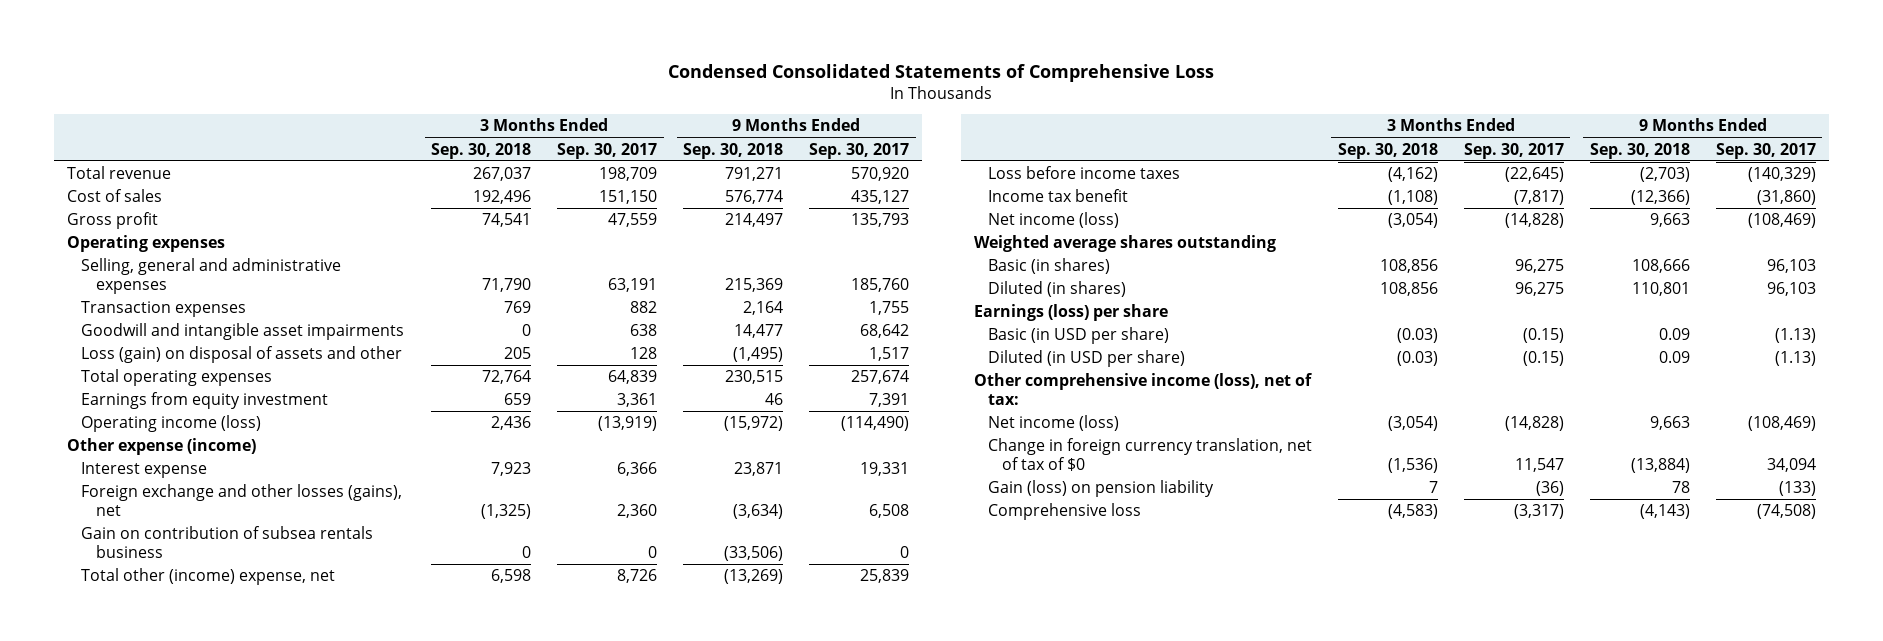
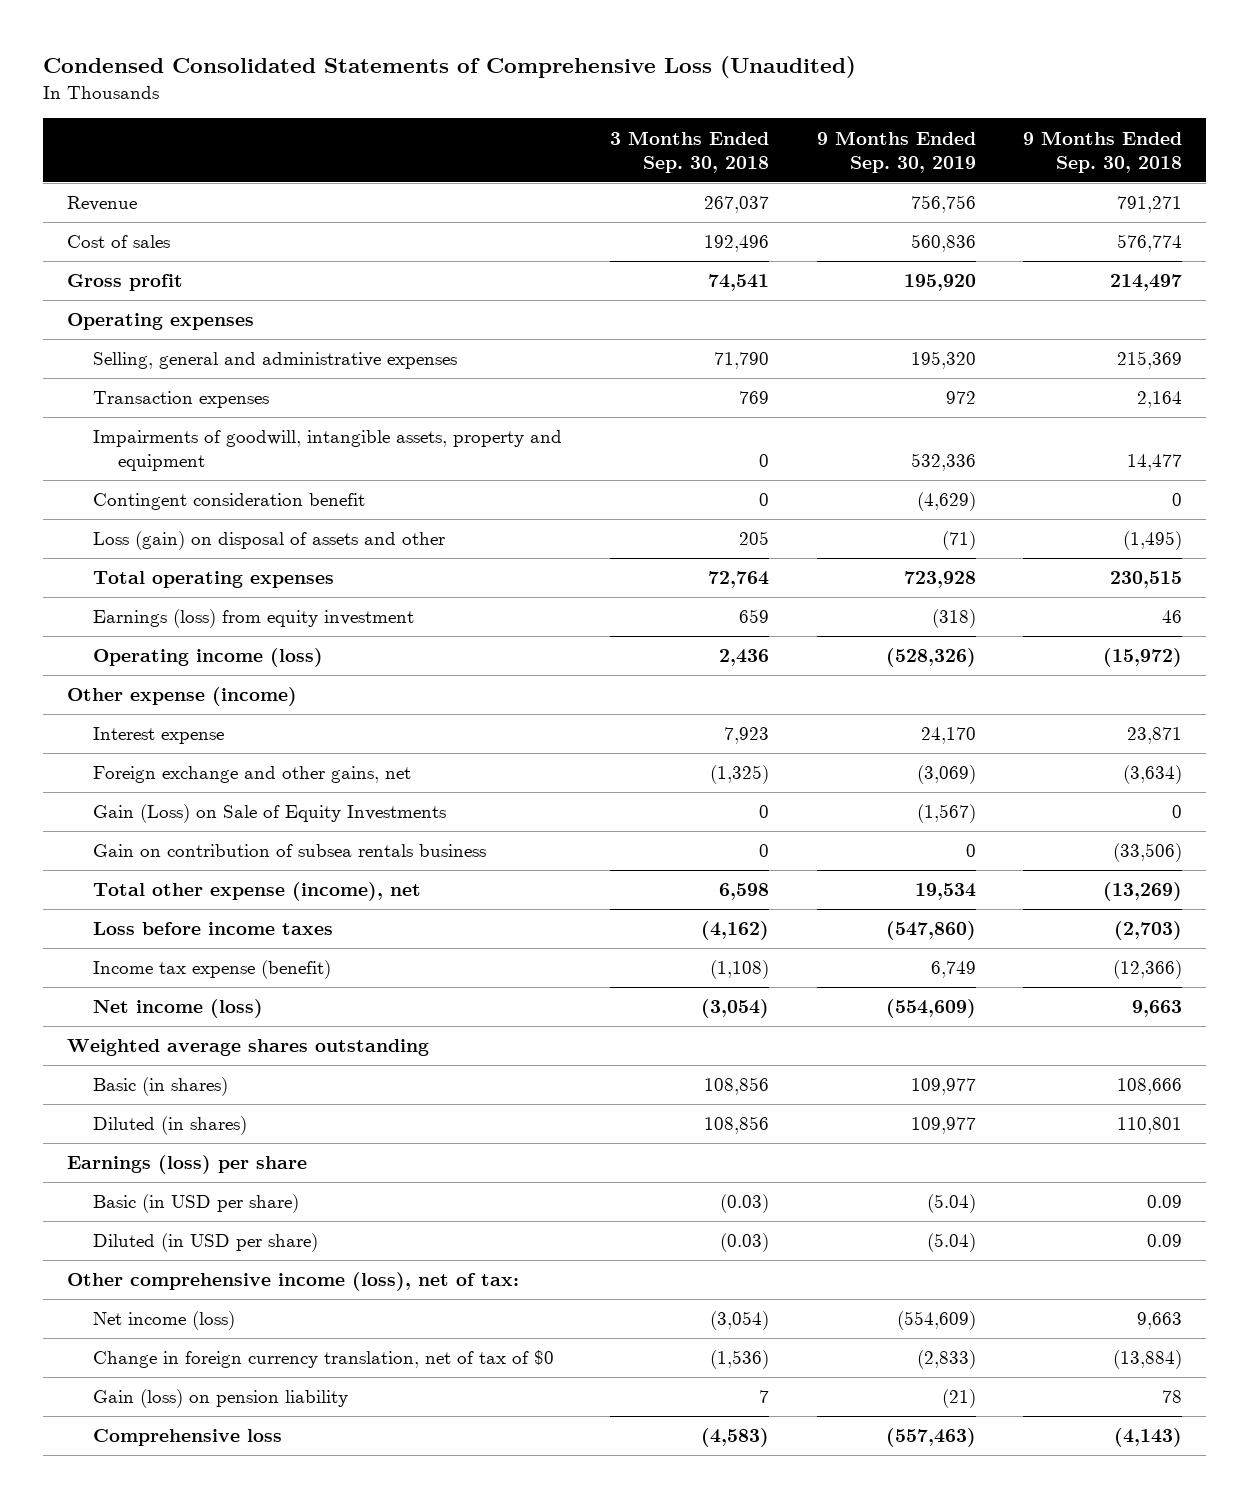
[668,63,1215,82] Condensed Consolidated Statements of Comprehensive Loss -> [43,56,857,79] Condensed Consolidated Statements of Comprehensive Loss (Unaudited)
[557,142,658,159] Sep. 30, 2017 -> none
[809,142,910,159] Sep. 30, 2017 -> none
none -> [816,130,976,173] 9 Months Ended Sep. 30, 2019
[66,166,171,180] Total revenue -> [67,196,138,212] Revenue
[81,323,405,341] Goodwill and intangible asset impairments -> [92,430,562,472] Impairments of goodwill, intangible assets, property and equipment
none -> [92,493,365,511] Contingent consideration benefit
[81,392,329,410] Earnings from equity investment -> [92,609,414,629] Earnings (loss) from equity investment
[81,484,403,516] Foreign exchange and other losses (gains), net -> [92,766,411,784] Foreign exchange and other gains, net
none -> [92,804,446,824] Gain (Loss) on Sale of Equity Investments
[81,568,336,586] Total other (income) expense, net -> [92,882,421,902] Total other expense (income), net
[988,189,1129,203] Income tax benefit -> [92,960,331,980] Income tax expense (benefit)

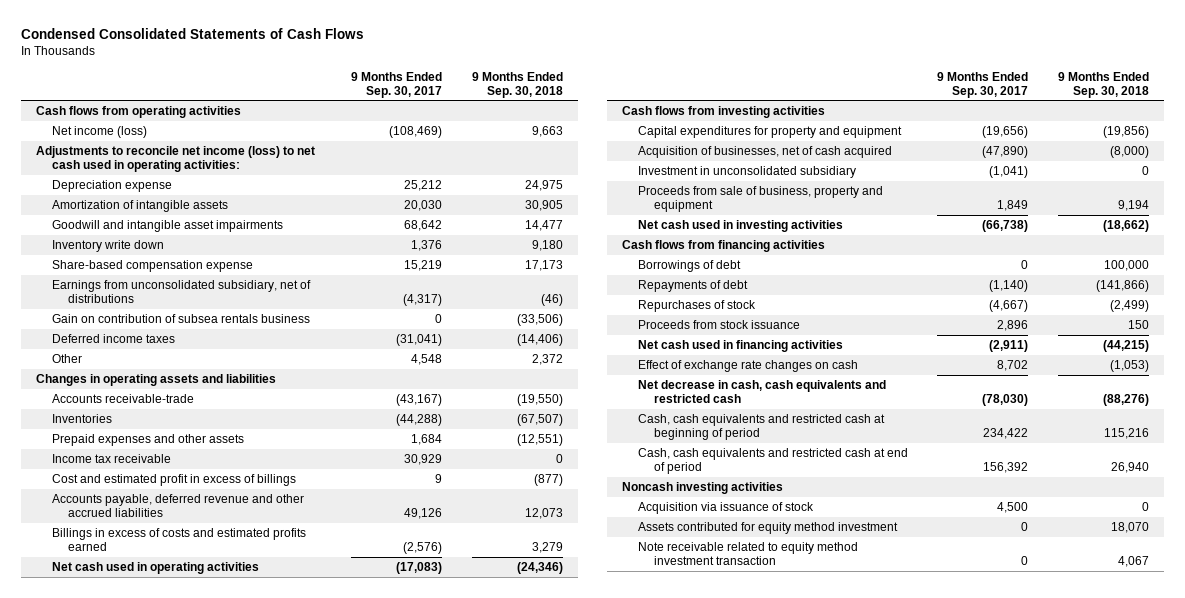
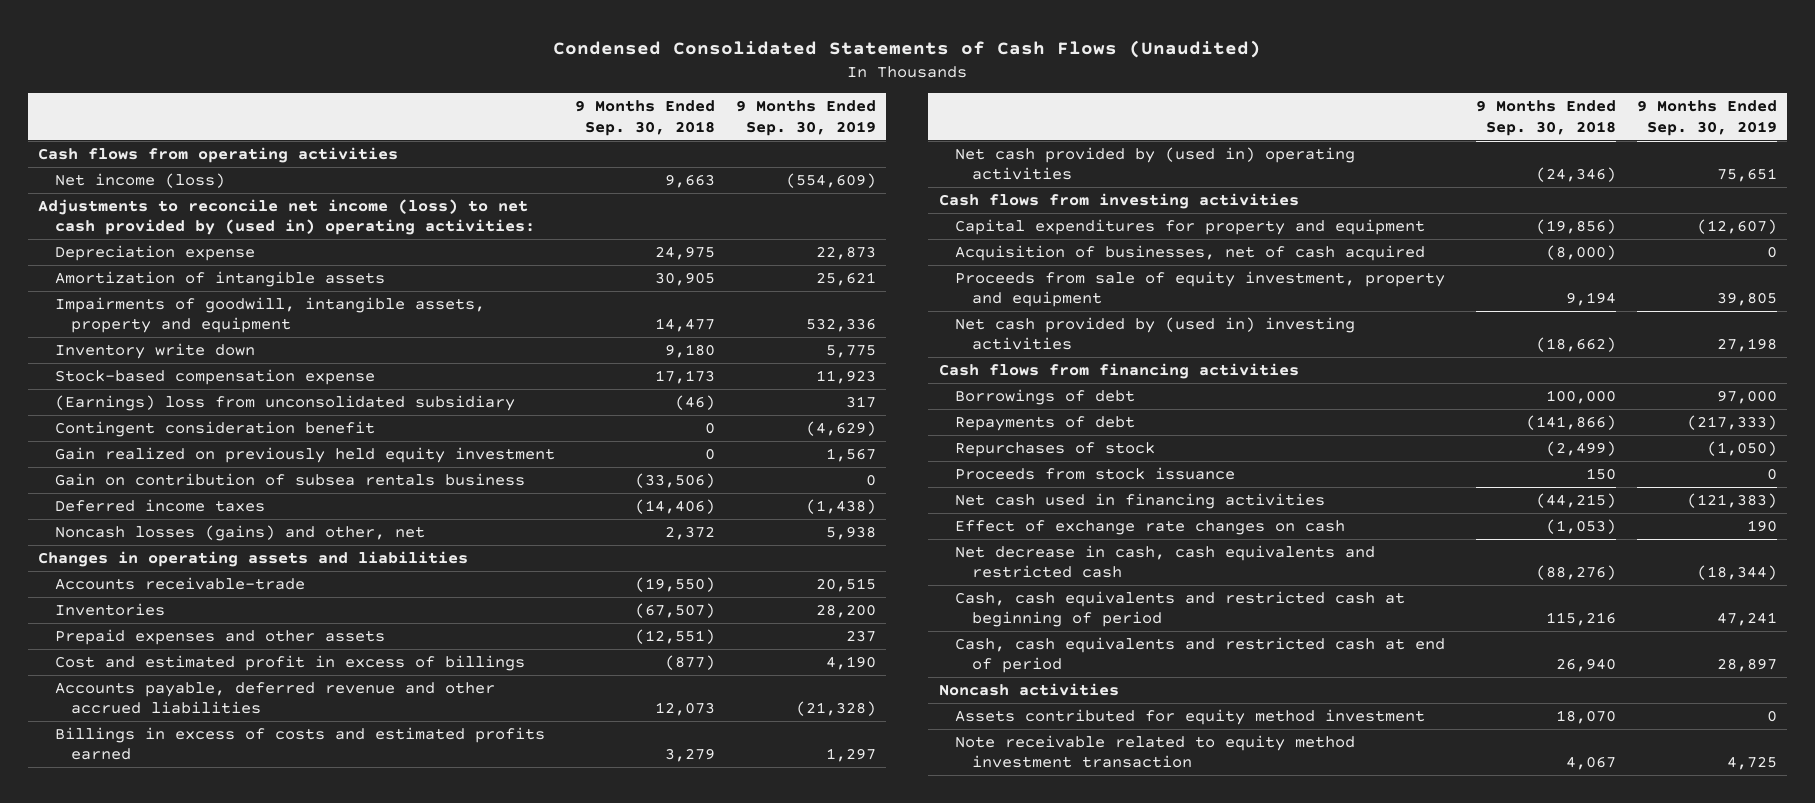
[20,28,364,40] Condensed Consolidated Statements of Cash Flows -> [553,39,1262,58] Condensed Consolidated Statements of Cash Flows (Unaudited)
[351,71,443,98] 9 Months Ended Sep. 30, 2017 -> none
none -> [735,100,876,136] 9 Months Ended Sep. 30, 2019
[35,146,315,172] Adjustments to reconcile net income (loss) to net cash used in operating activities: -> [37,198,535,236] Adjustments to reconcile net income (loss) to net cash provided by (used in) operating activities:
[51,220,283,233] Goodwill and intangible asset impairments -> [54,296,485,334] Impairments of goodwill, intangible assets, property and equipment
[51,260,253,273] Share-based compensation expense -> [54,368,375,385] Stock-based compensation expense
[51,280,311,303] Earnings from unconsolidated subsidiary, net of distributions -> [54,394,515,411] (Earnings) loss from unconsolidated subsidiary
none -> [54,420,375,437] Contingent consideration benefit
none -> [54,446,555,463] Gain realized on previously held equity investment
[51,354,82,364] Other -> [54,524,425,541] Noncash losses (gains) and other, net
[51,454,171,464] Income tax receivable -> none
[51,562,259,575] Net cash used in operating activities -> [955,146,1356,181] Net cash provided by (used in) operating activities
[637,166,856,179] Investment in unconsolidated subsidiary -> none
[637,186,883,212] Proceeds from sale of business, property and equipment -> [955,270,1446,308] Proceeds from sale of equity investment, property and equipment
[637,220,843,233] Net cash used in investing activities -> [955,316,1356,351] Net cash provided by (used in) investing activities
[637,502,814,515] Acquisition via issuance of stock -> none
[621,482,783,495] Noncash investing activities -> [938,682,1119,696] Noncash activities

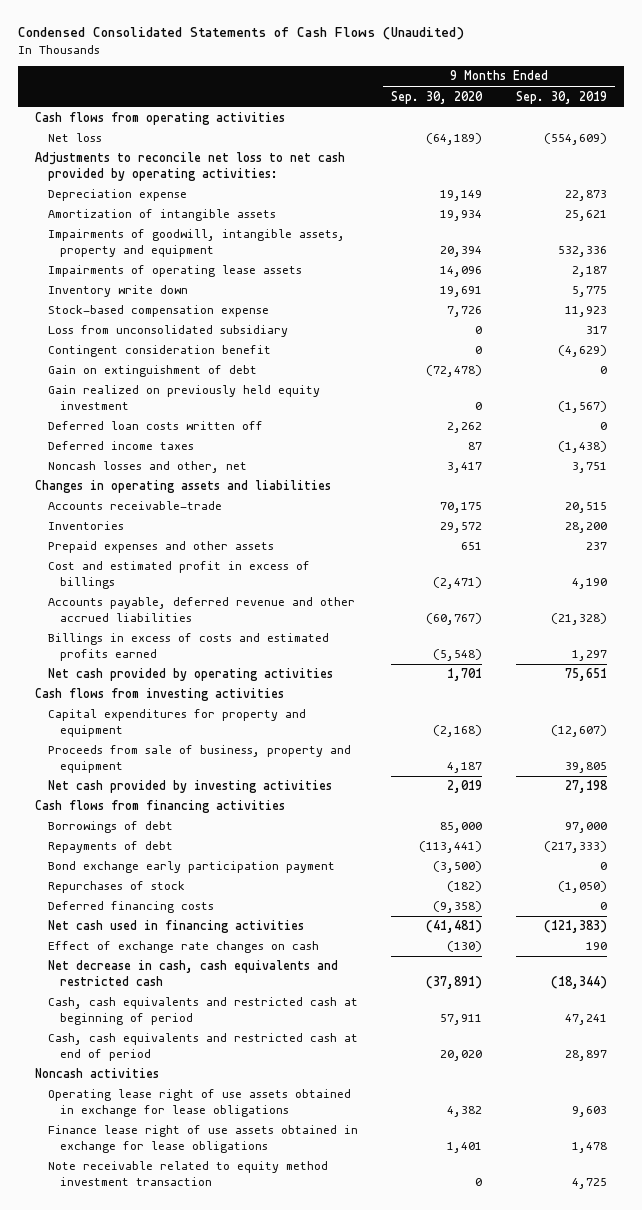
[575,100,716,136] 9 Months Ended Sep. 30, 2018 -> none
none -> [391,90,484,104] Sep. 30, 2020
[54,172,225,188] Net income (loss) -> [47,133,102,143] Net loss
[37,198,535,236] Adjustments to reconcile net income (loss) to net cash provided by (used in) operating activities: -> [34,152,345,182] Adjustments to reconcile net loss to net cash provided by operating activities:
none -> [47,265,302,278] Impairments of operating lease assets
[54,394,515,411] (Earnings) loss from unconsolidated subsidiary -> [47,325,288,338] Loss from unconsolidated subsidiary
[54,472,525,486] Gain on contribution of subsea rentals business -> none
none -> [47,365,257,378] Gain on extinguishment of debt
[825,447,876,462] 1,567 -> [558,401,608,414] (1,567)
none -> [47,421,263,431] Deferred loan costs written off
[54,524,425,541] Noncash losses (gains) and other, net -> [47,461,247,474] Noncash losses and other, net
[825,525,876,540] 5,938 -> [572,462,608,474] 3,751
[955,146,1356,181] Net cash provided by (used in) operating activities -> [47,668,333,682] Net cash provided by operating activities
[955,244,1426,261] Acquisition of businesses, net of cash acquired -> none
[955,270,1446,308] Proceeds from sale of equity investment, property and equipment -> [47,745,351,774] Proceeds from sale of business, property and equipment
[955,316,1356,351] Net cash provided by (used in) investing activities -> [47,780,332,794] Net cash provided by investing activities
none -> [47,861,335,874] Bond exchange early participation payment
[955,466,1236,480] Proceeds from stock issuance -> none
none -> [47,901,214,914] Deferred financing costs
[955,708,1426,725] Assets contributed for equity method investment -> none
none -> [47,1089,351,1118] Operating lease right of use assets obtained in exchange for lease obligations
none -> [47,1125,358,1154] Finance lease right of use assets obtained in exchange for lease obligations

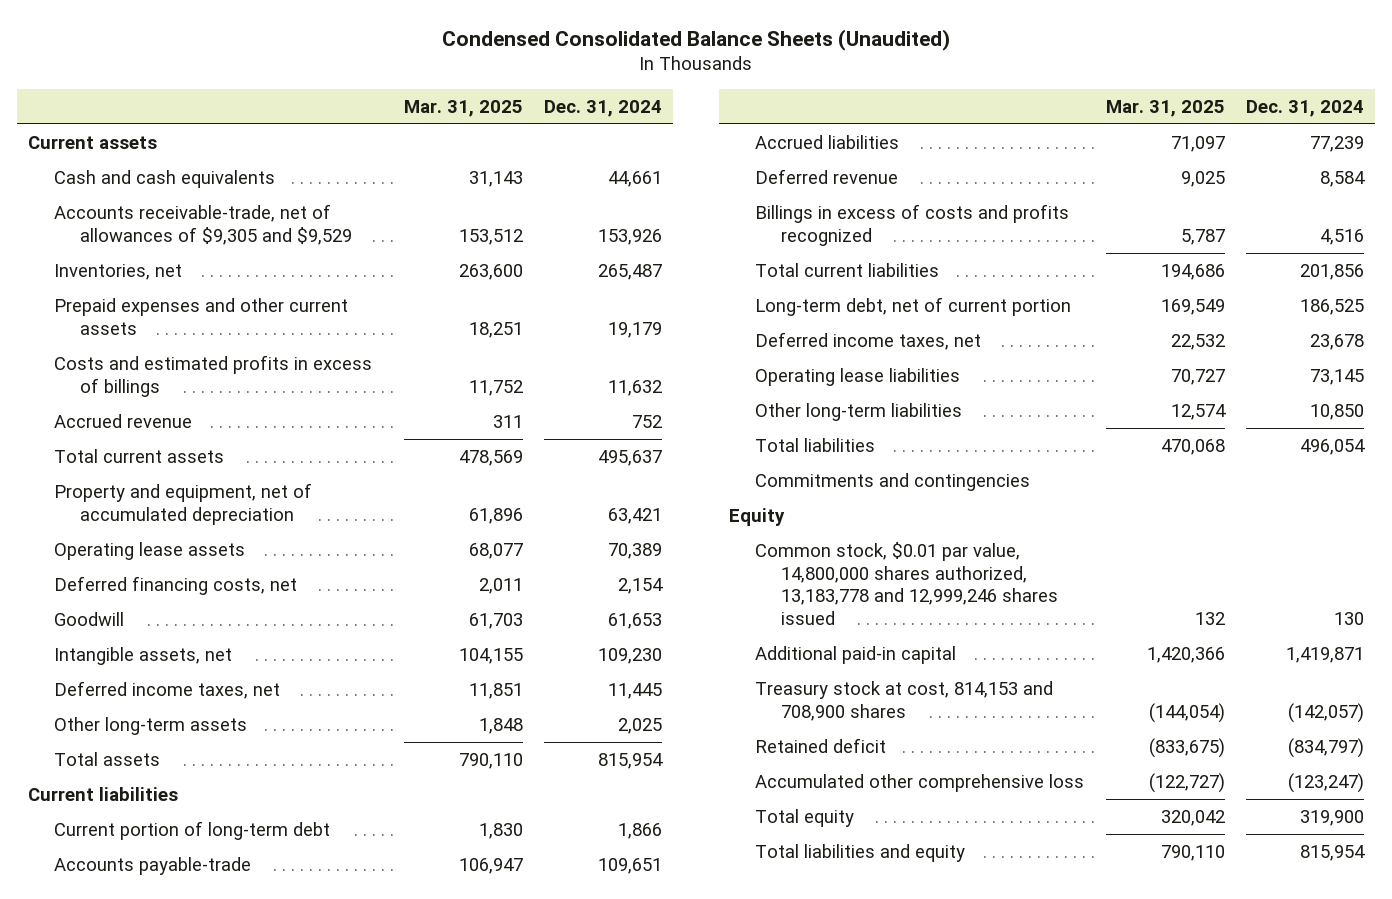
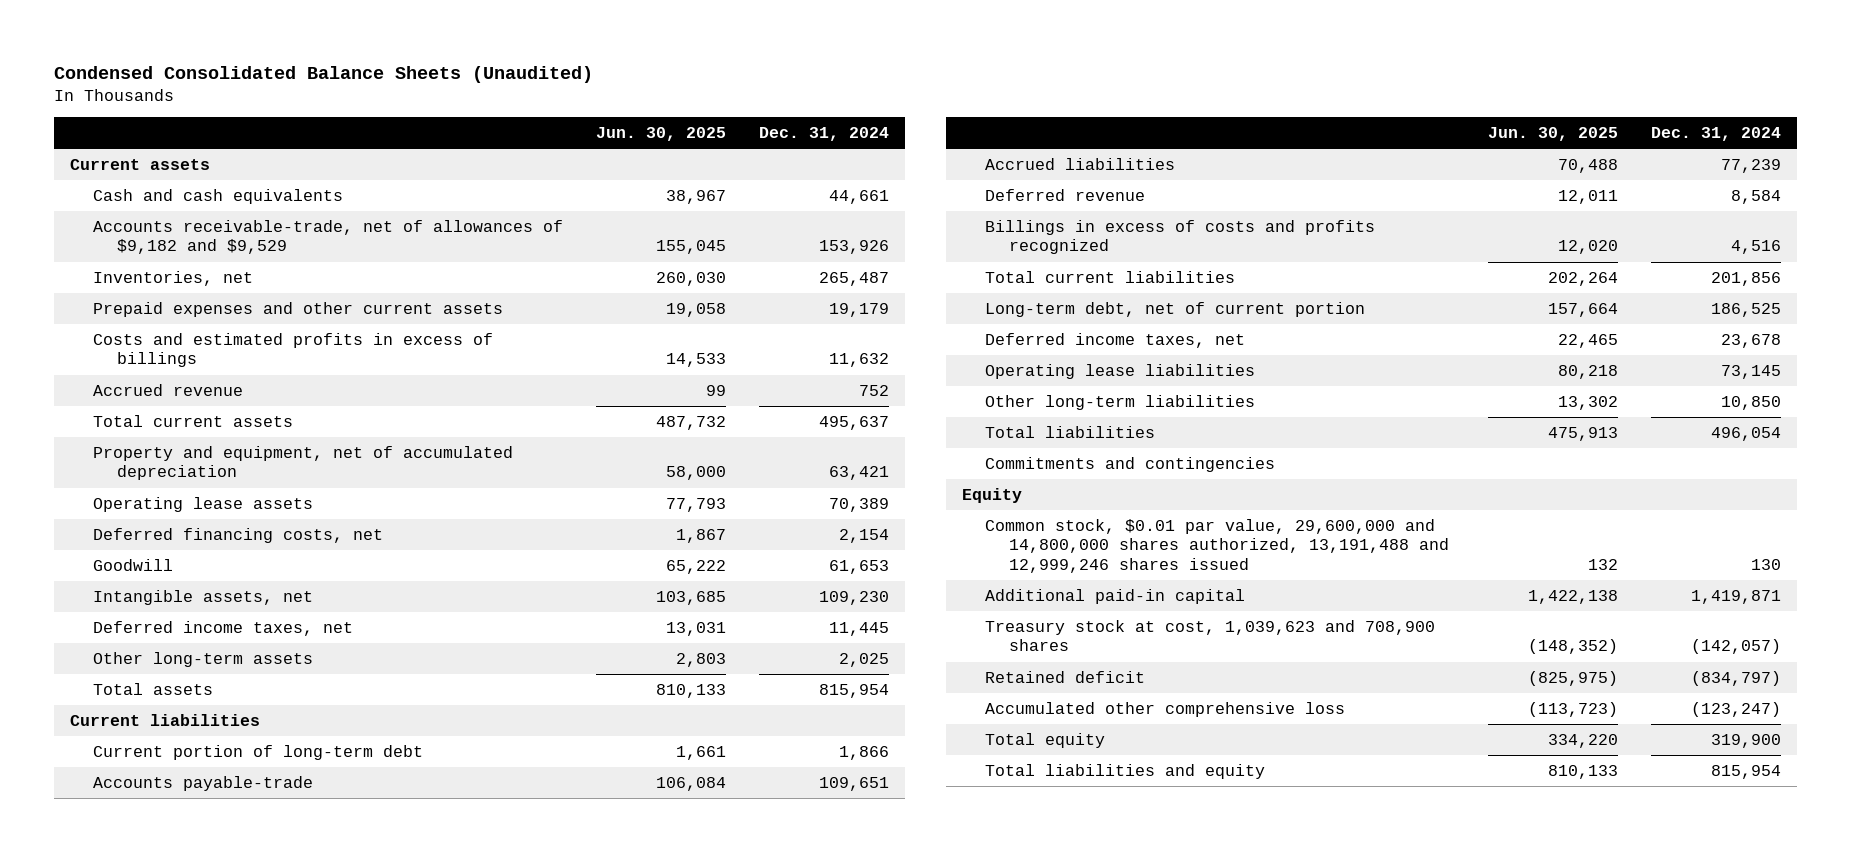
[404,99,524,117] Mar. 31, 2025 -> none
none -> [596,126,727,141] Jun. 30, 2025
[53,203,352,245] Accounts receivable-trade, net of allowances of $9,305 and $9,529 -> [93,219,564,255] Accounts receivable-trade, net of allowances of $9,182 and $9,529
[755,541,1059,626] Common stock, $0.01 par value, 14,800,000 shares authorized, 13,183,778 and 12,999,246 shares issued -> [985,518,1449,574] Common stock, $0.01 par value, 29,600,000 and 14,800,000 shares authorized, 13,191,488 and 12,999,246 shares issued
[755,680,1054,721] Treasury stock at cost, 814,153 and 708,900 shares -> [985,619,1436,652] Treasury stock at cost, 1,039,623 and 708,900 shares

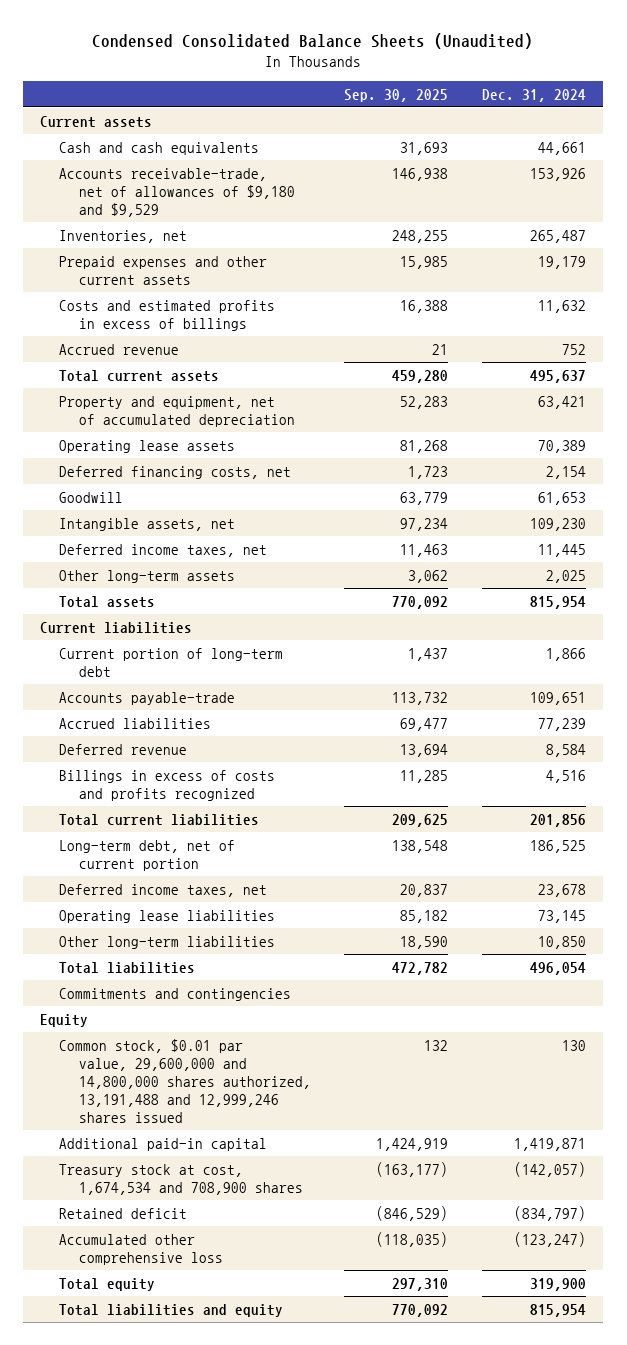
[596,126,727,141] Jun. 30, 2025 -> none
none -> [344,88,449,102] Sep. 30, 2025
[93,219,564,255] Accounts receivable-trade, net of allowances of $9,182 and $9,529 -> [59,167,295,217] Accounts receivable-trade, net of allowances of $9,180 and $9,529
[985,619,1436,652] Treasury stock at cost, 1,039,623 and 708,900 shares -> [59,1163,303,1195] Treasury stock at cost, 1,674,534 and 708,900 shares

